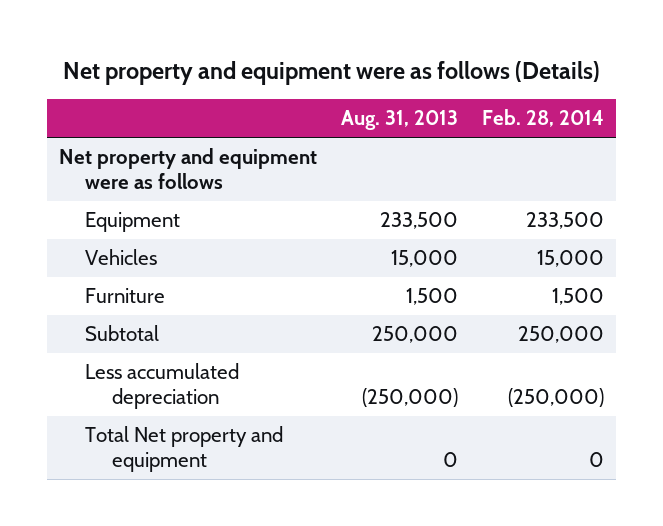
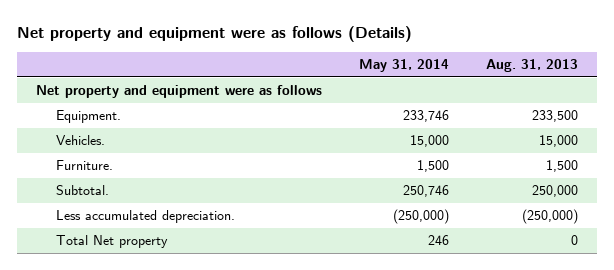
[481,109,604,128] Feb. 28, 2014 -> none
none -> [358,59,449,73] May 31, 2014
[85,212,181,233] Equipment -> [55,110,121,124] Equipment.
[85,249,158,266] Vehicles -> [55,135,105,146] Vehicles.
[85,288,166,304] Furniture -> [55,160,113,171] Furniture.
[85,325,160,342] Subtotal -> [55,185,109,196] Subtotal.
[85,363,240,410] Less accumulated depreciation -> [55,210,235,224] Less accumulated depreciation.
[85,426,284,473] Total Net property and equipment -> [55,235,168,249] Total Net property

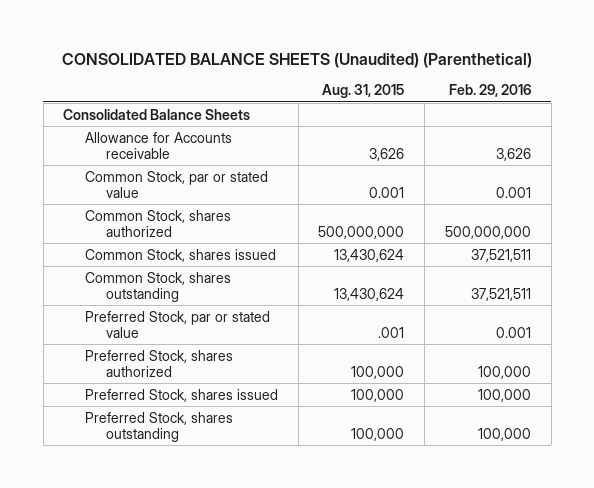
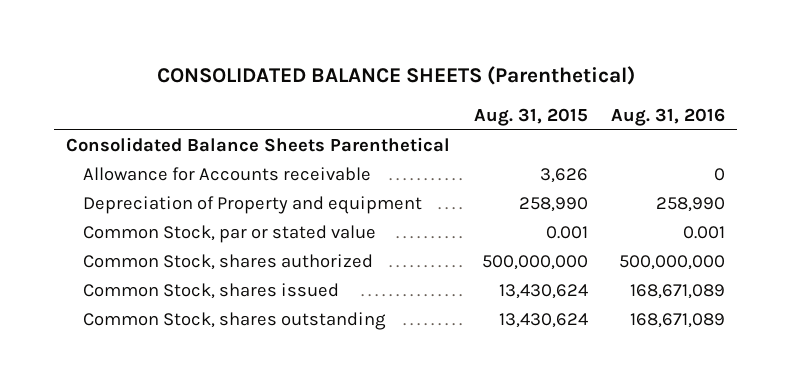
[62,52,533,68] CONSOLIDATED BALANCE SHEETS (Unaudited) (Parenthetical) -> [156,66,635,86] CONSOLIDATED BALANCE SHEETS (Parenthetical)
[448,84,531,98] Feb. 29, 2016 -> none
none -> [611,108,726,127] Aug. 31, 2016
[63,108,251,120] Consolidated Balance Sheets -> [65,137,450,153] Consolidated Balance Sheets Parenthetical
none -> [82,196,422,215] Depreciation of Property and equipment
[84,310,270,338] Preferred Stock, par or stated value -> none
[84,349,233,377] Preferred Stock, shares authorized -> none
[84,388,278,402] Preferred Stock, shares issued -> none
[84,411,233,442] Preferred Stock, shares outstanding -> none

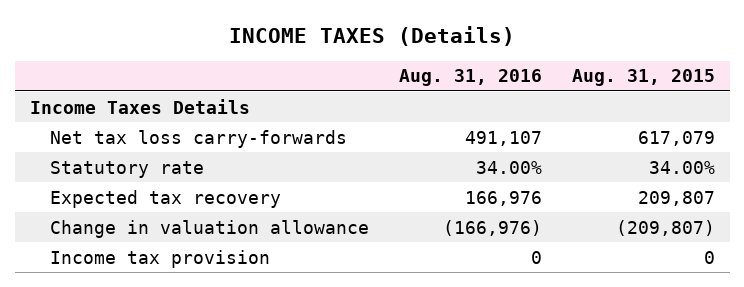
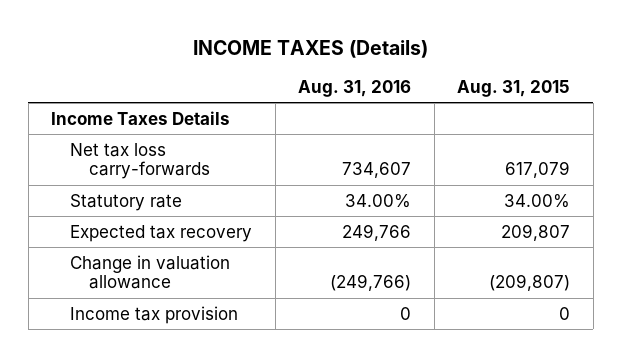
[464,130,542,146] 491,107 -> [342,162,412,179] 734,607
[464,190,542,206] 166,976 -> [342,223,412,241] 249,766
[442,219,542,236] (166,976) -> [330,274,412,292] (249,766)

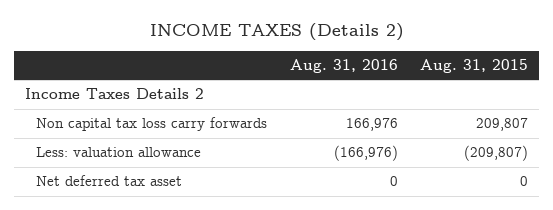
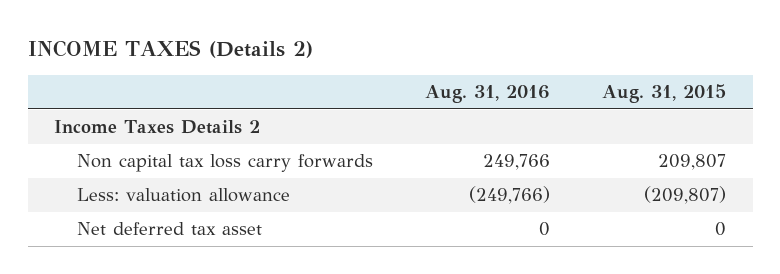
[345,118,398,132] 166,976 -> [483,154,551,171] 249,766
[333,145,398,162] (166,976) -> [469,186,551,205] (249,766)

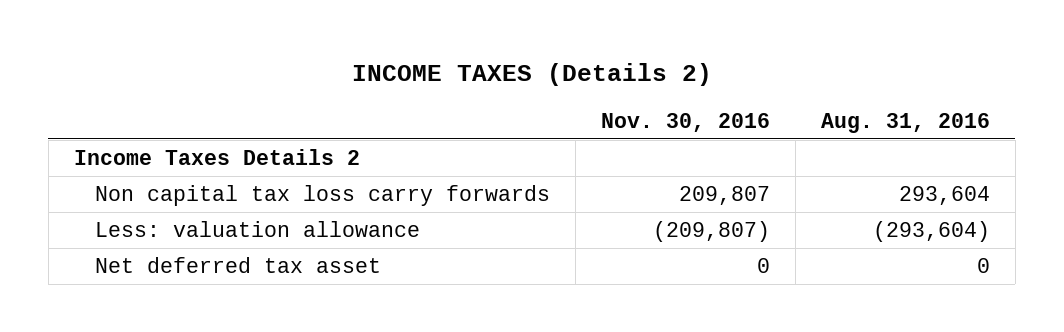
[602,84,727,104] Aug. 31, 2015 -> none
none -> [601,112,771,132] Nov. 30, 2016
[483,154,551,171] 249,766 -> [899,186,991,206] 293,604
[469,186,551,205] (249,766) -> [873,221,991,243] (293,604)

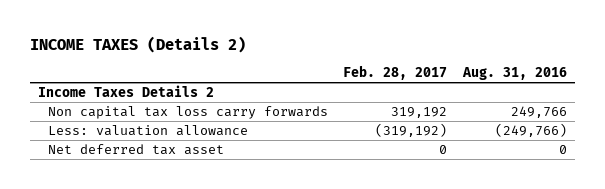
[601,112,771,132] Nov. 30, 2016 -> none
none -> [343,65,448,81] Feb. 28, 2017
[899,186,991,206] 293,604 -> [510,106,567,119] 249,766
[873,221,991,243] (293,604) -> [494,123,567,138] (249,766)

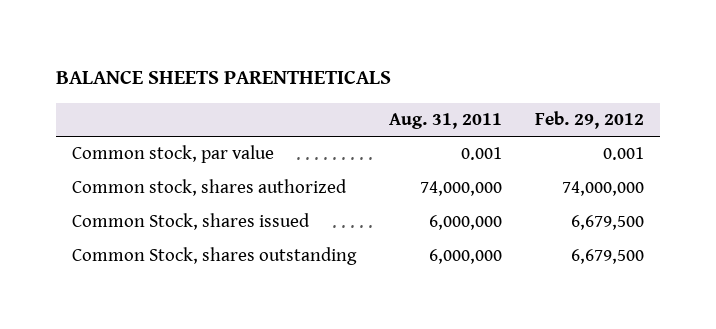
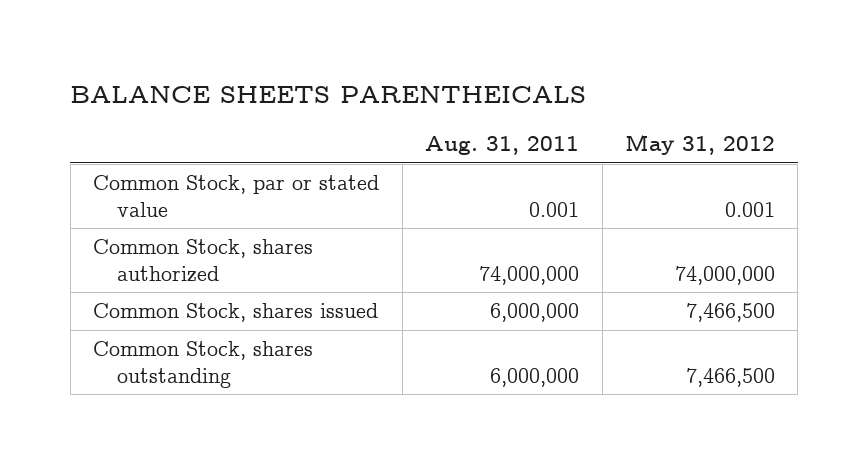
[55,71,391,85] BALANCE SHEETS PARENTHETICALS -> [70,86,587,104] BALANCE SHEETS PARENTHEICALS
[534,111,644,130] Feb. 29, 2012 -> none
none -> [625,134,776,156] May 31, 2012
[72,145,275,164] Common stock, par value -> [93,175,380,217] Common Stock, par or stated value
[72,179,348,197] Common stock, shares authorized -> [93,239,314,282] Common Stock, shares authorized

